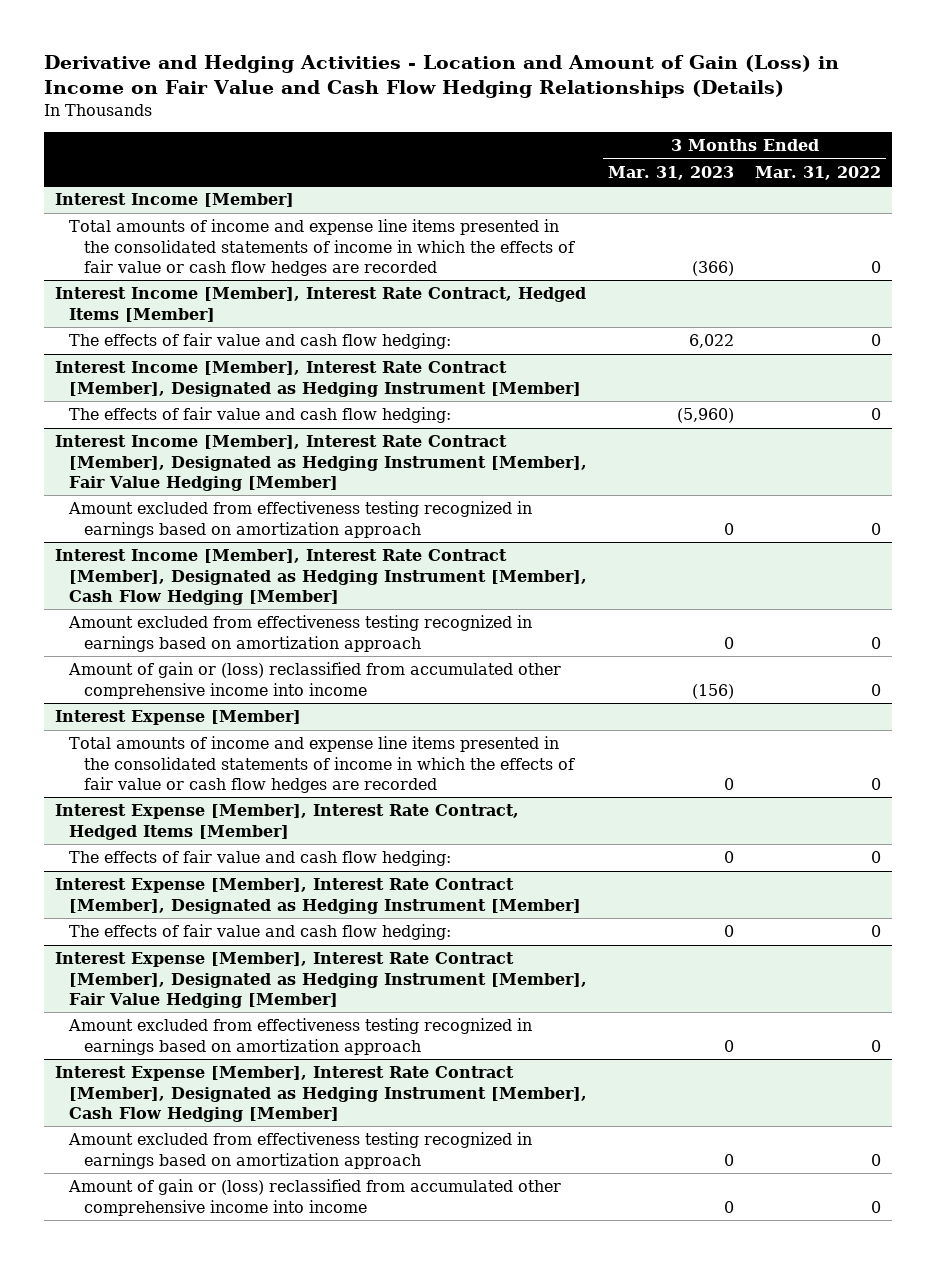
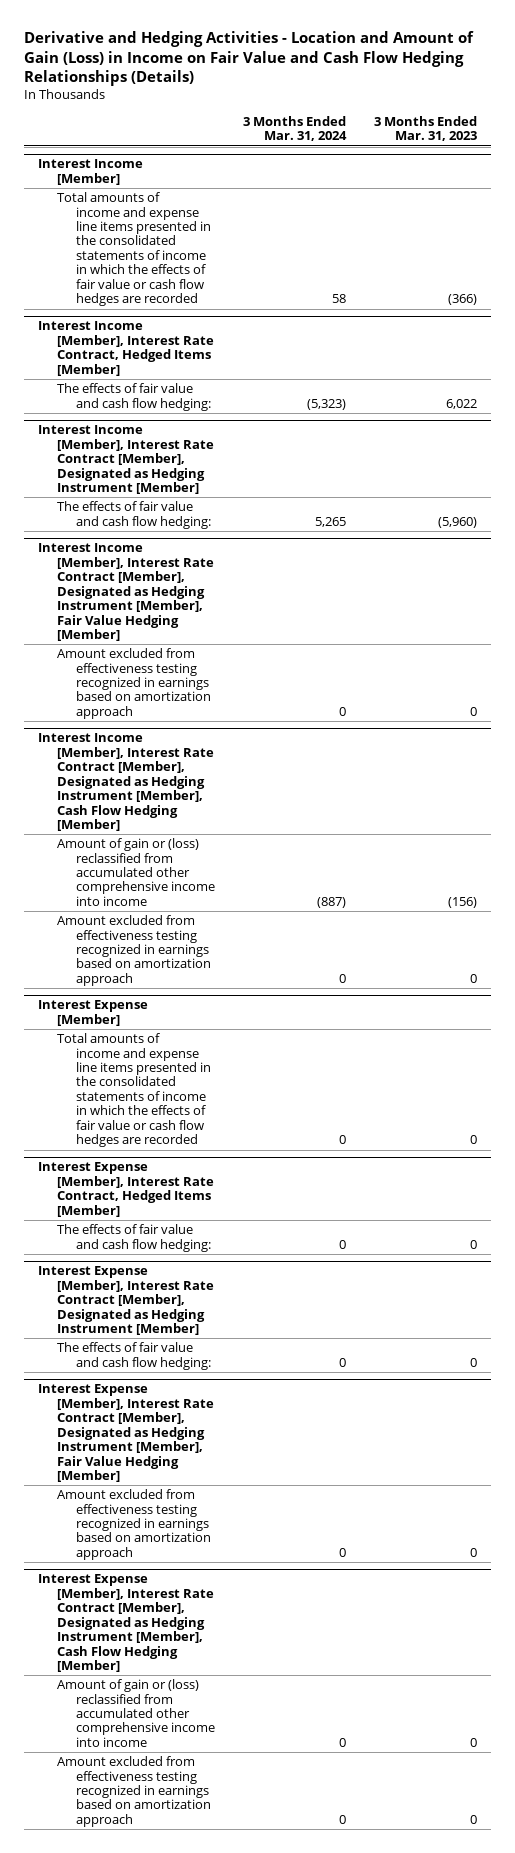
[755,166,882,181] Mar. 31, 2022 -> none
none -> [243,115,348,142] 3 Months Ended Mar. 31, 2024
[68,615,533,652] Amount excluded from effectiveness testing recognized in earnings based on amortization approach -> [56,915,212,986] Amount excluded from effectiveness testing recognized in earnings based on amortization approach
[68,1132,533,1169] Amount excluded from effectiveness testing recognized in earnings based on amortization approach -> [56,1756,212,1827] Amount excluded from effectiveness testing recognized in earnings based on amortization approach

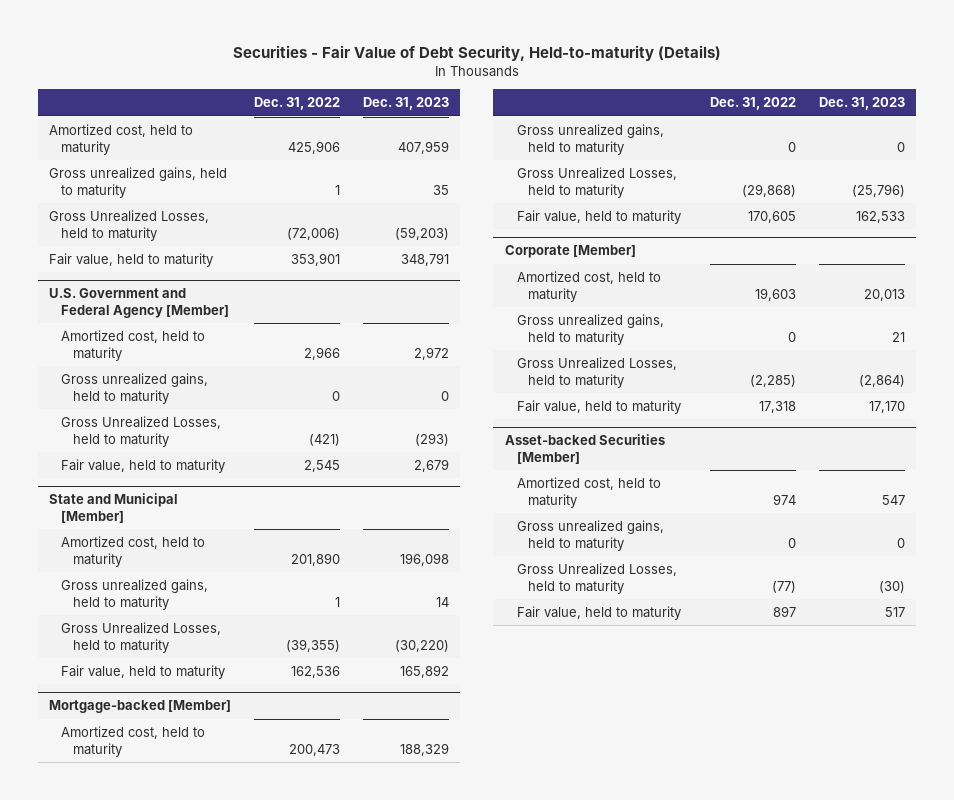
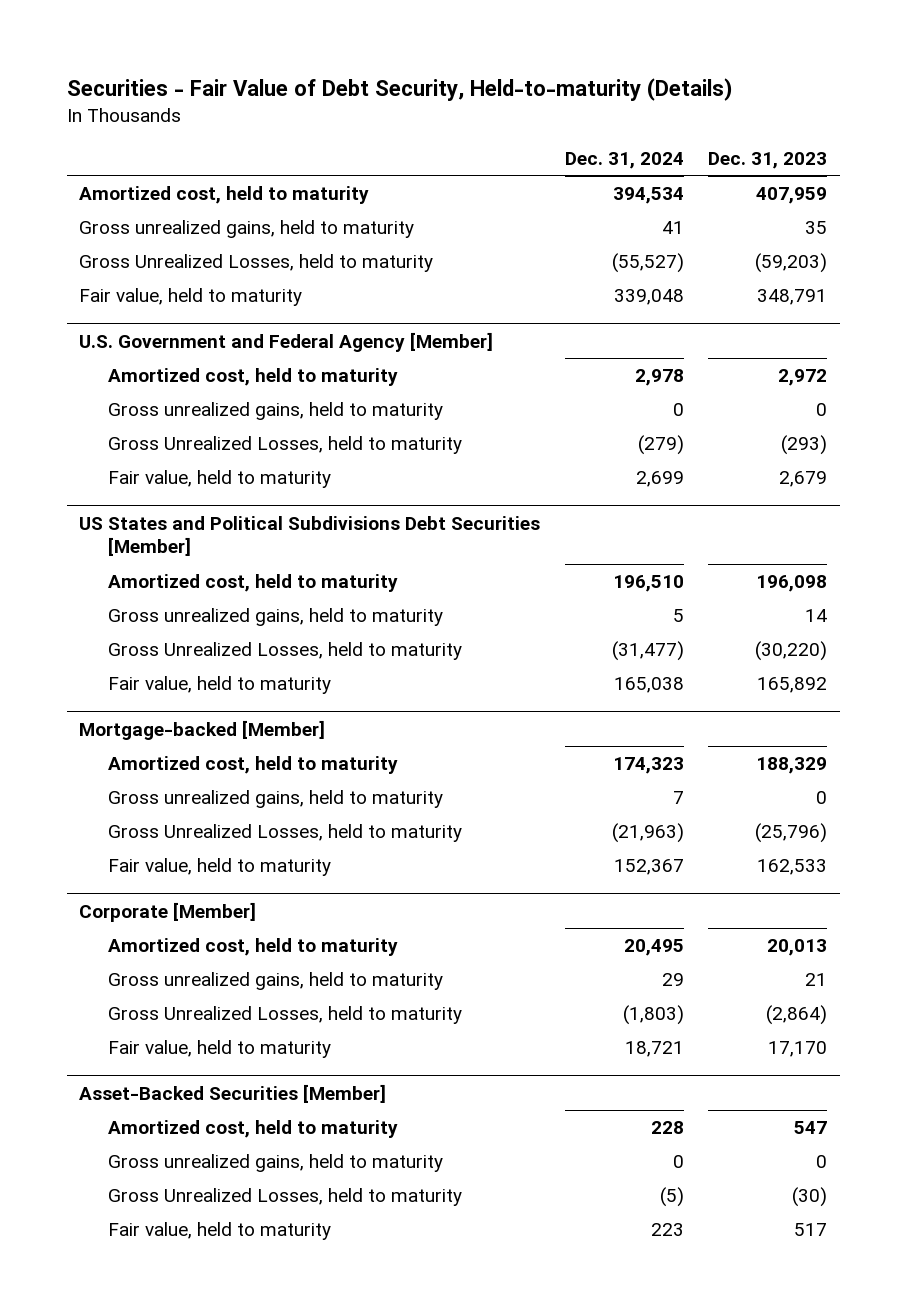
[253,97,340,111] Dec. 31, 2022 -> none
none -> [564,152,684,170] Dec. 31, 2024
[49,493,179,523] State and Municipal [Member] -> [79,515,541,557] US States and Political Subdivisions Debt Securities [Member]
[504,434,665,464] Asset-backed Securities [Member] -> [79,1083,387,1103] Asset-Backed Securities [Member]

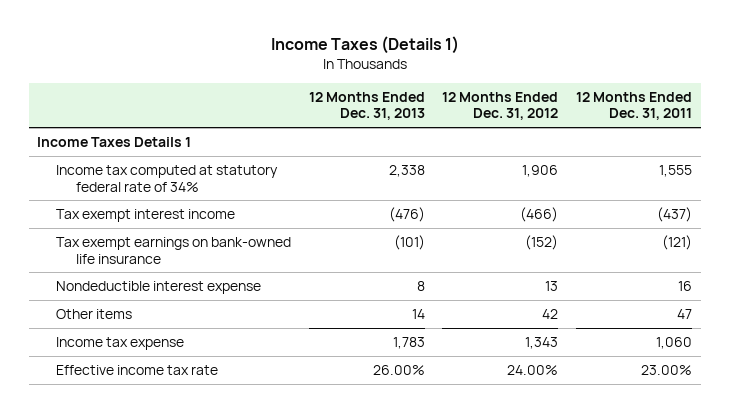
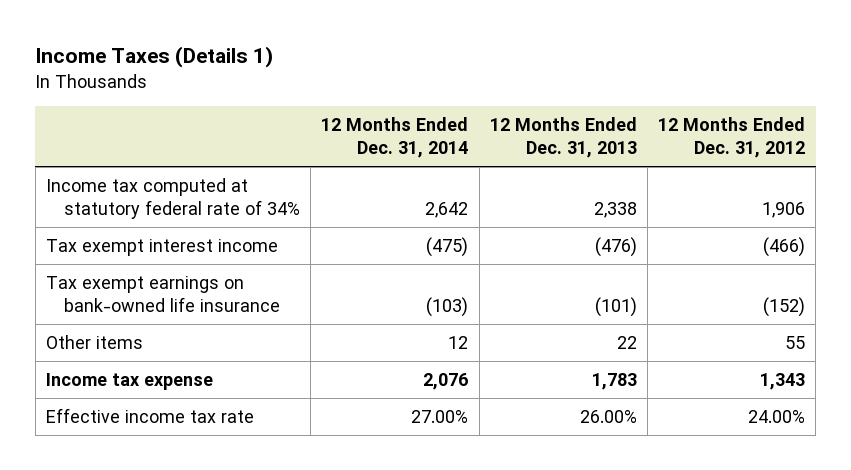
[575,91,692,121] 12 Months Ended Dec. 31, 2011 -> none
none -> [321,117,469,158] 12 Months Ended Dec. 31, 2014
[37,136,192,147] Income Taxes Details 1 -> none
[56,280,262,294] Nondeductible interest expense -> none
[411,308,425,319] 14 -> [616,336,637,350] 22
[542,308,559,319] 42 -> [785,336,806,350] 55

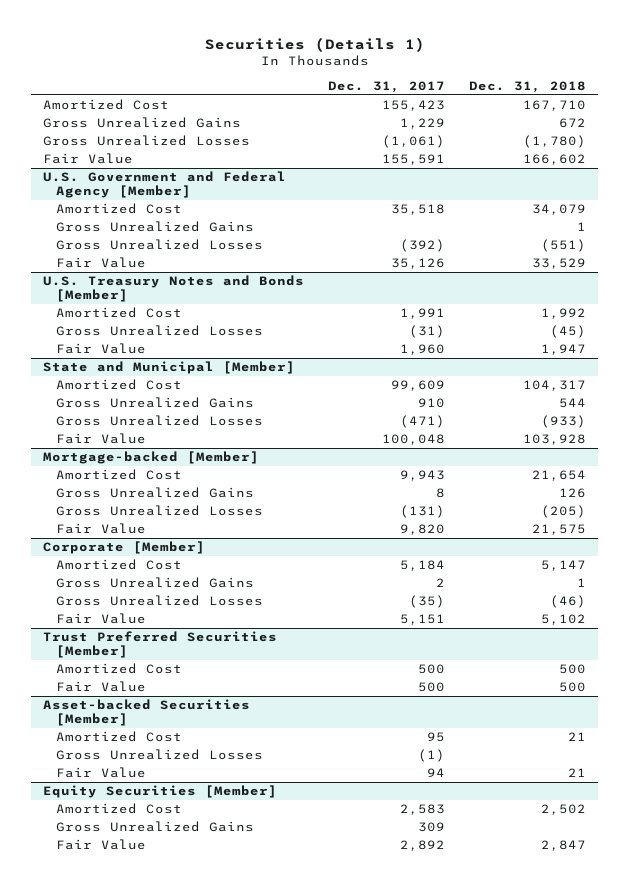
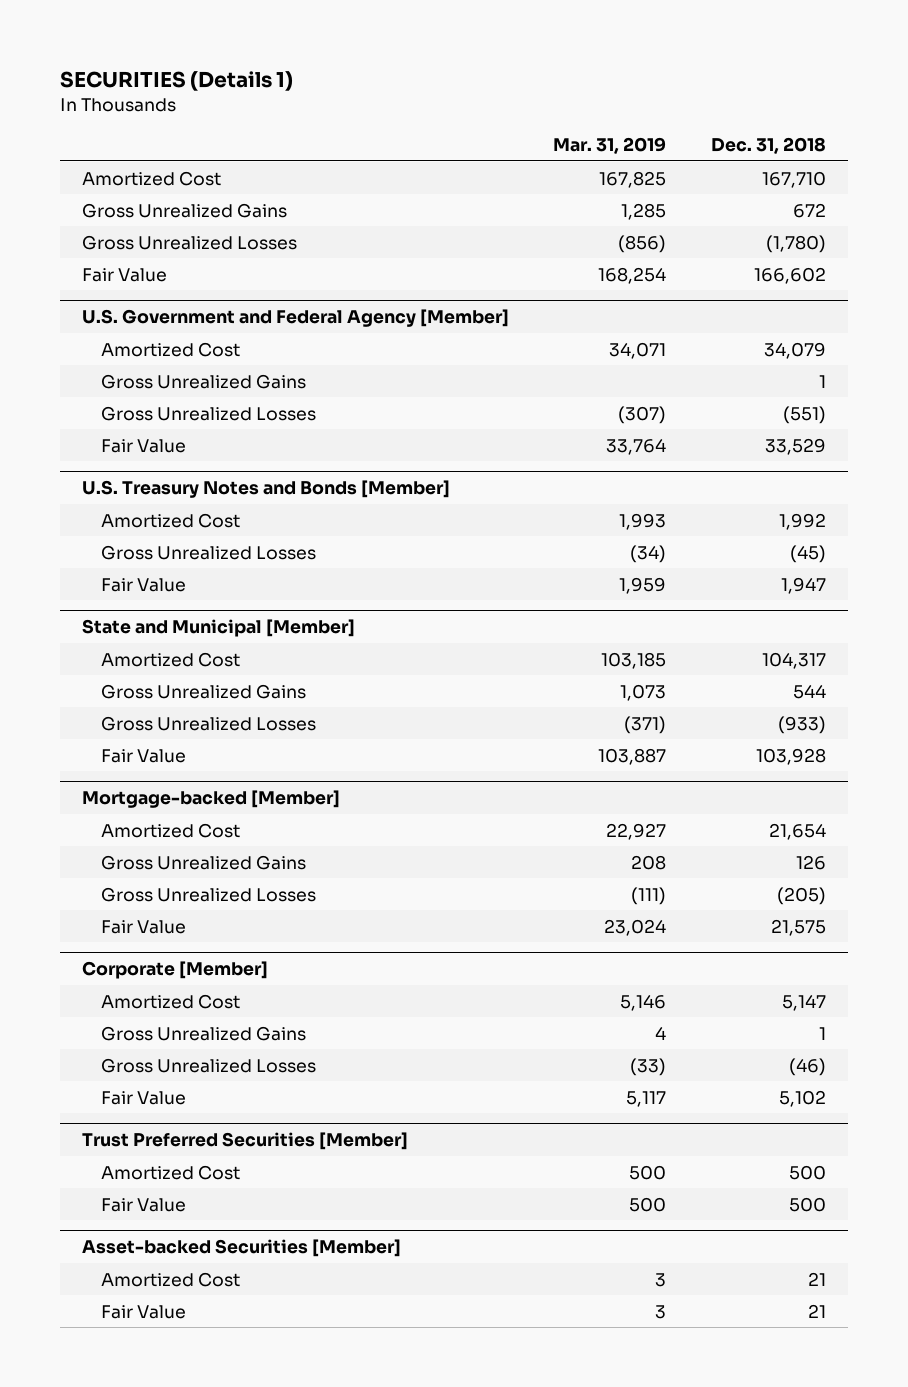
[204,37,425,53] Securities (Details 1) -> [59,70,293,91] SECURITIES (Details 1)
[328,81,446,94] Dec. 31, 2017 -> none
none -> [553,137,667,155] Mar. 31, 2019
[55,749,263,761] Gross Unrealized Losses -> none
[42,785,277,799] Equity Securities [Member] -> none
[55,803,182,815] Amortized Cost -> none
[55,821,254,833] Gross Unrealized Gains -> none
[55,839,146,851] Fair Value -> none

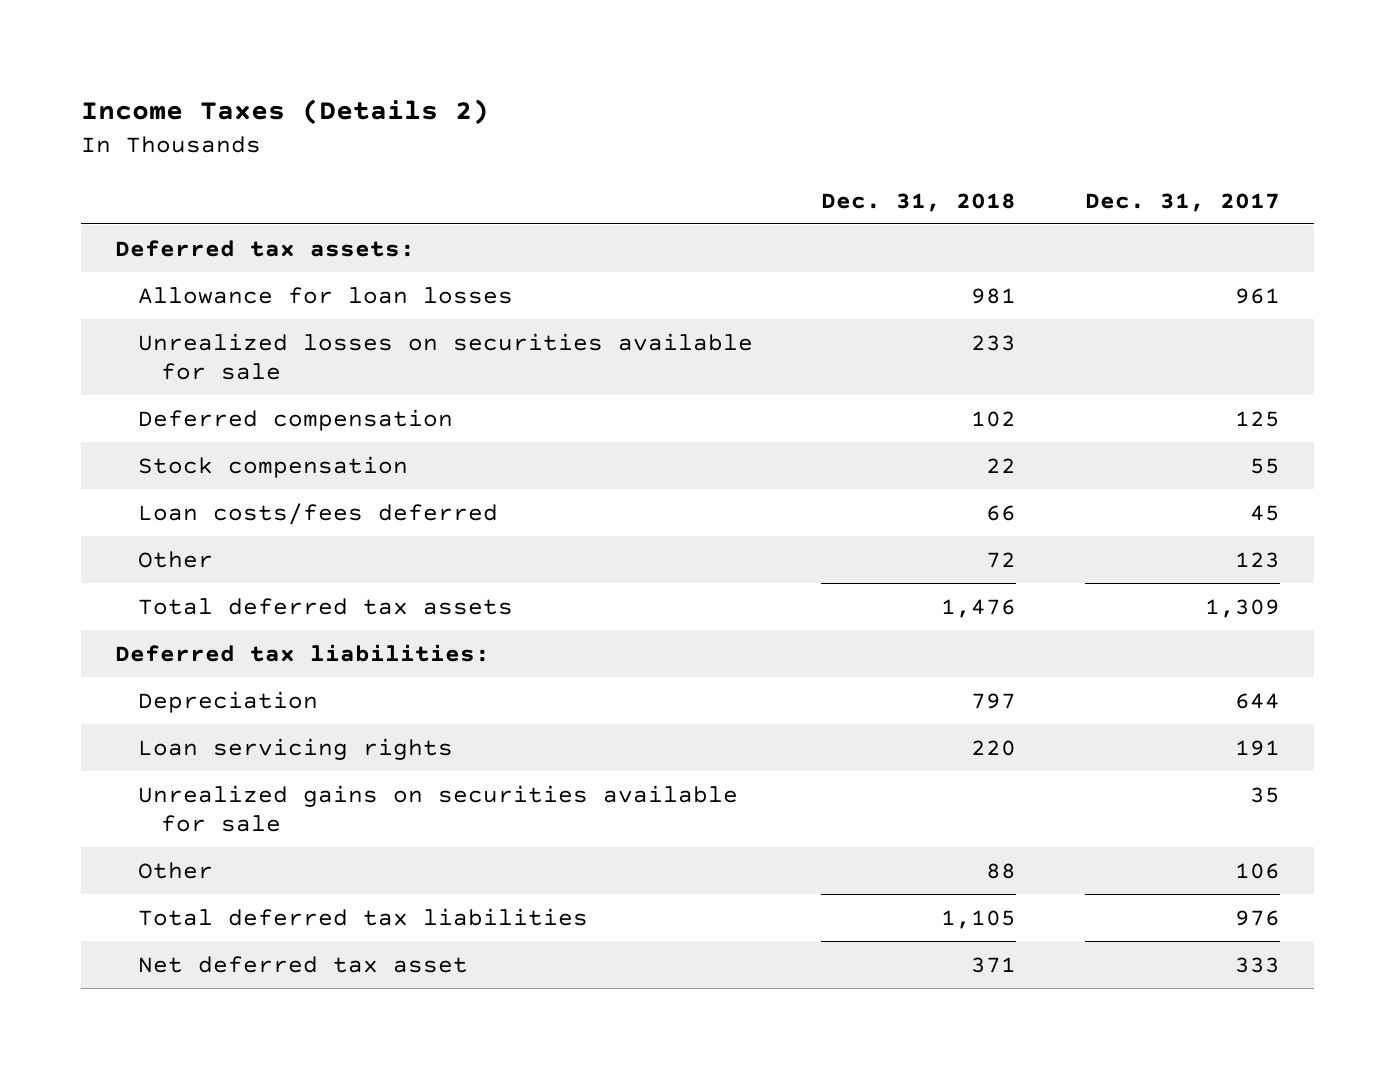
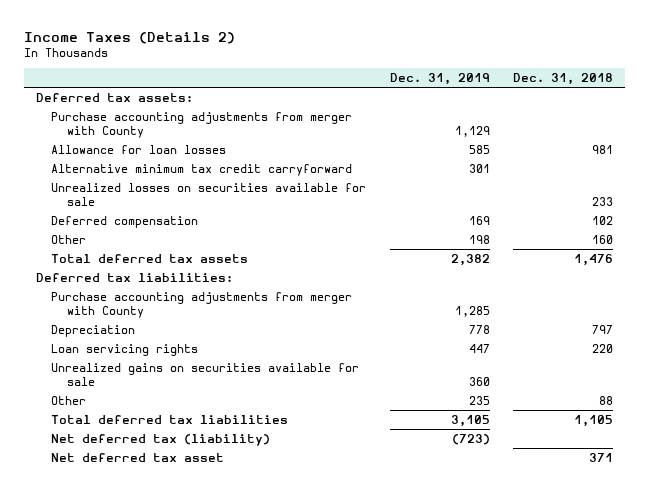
[1084,192,1280,212] Dec. 31, 2017 -> none
none -> [389,73,490,86] Dec. 31, 2019
none -> [51,111,353,138] Purchase accounting adjustments from merger with County
none -> [51,163,353,176] Alternative minimum tax credit carryforward
[137,455,408,478] Stock compensation -> none
[137,502,498,525] Loan costs/fees deferred -> none
[986,551,1017,568] 72 -> [592,234,614,244] 160
none -> [51,291,353,318] Purchase accounting adjustments from merger with County
none -> [51,433,271,446] Net deferred tax (liability)

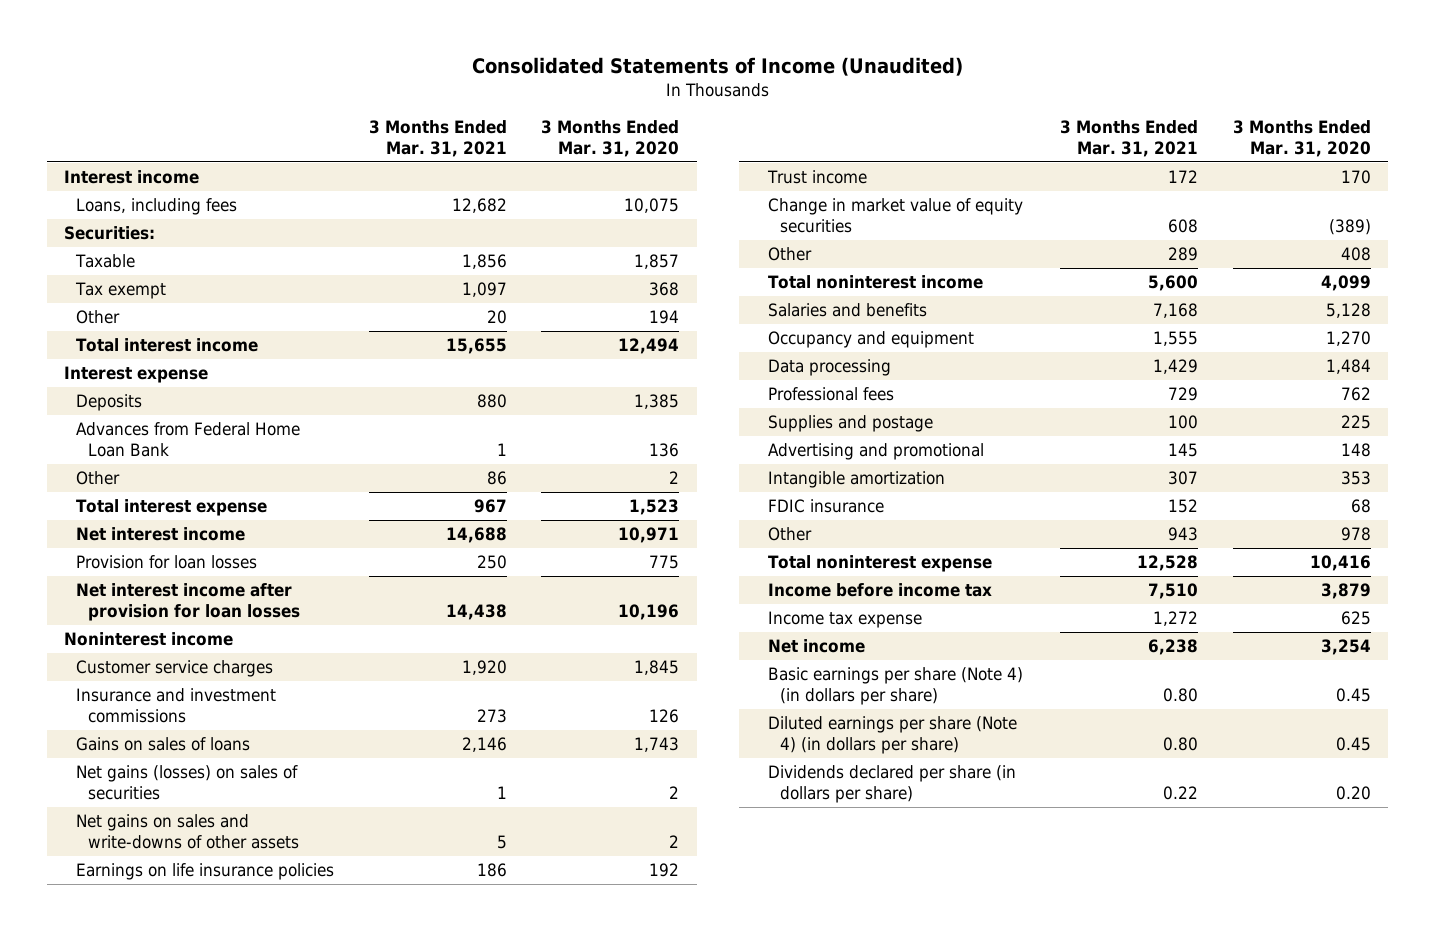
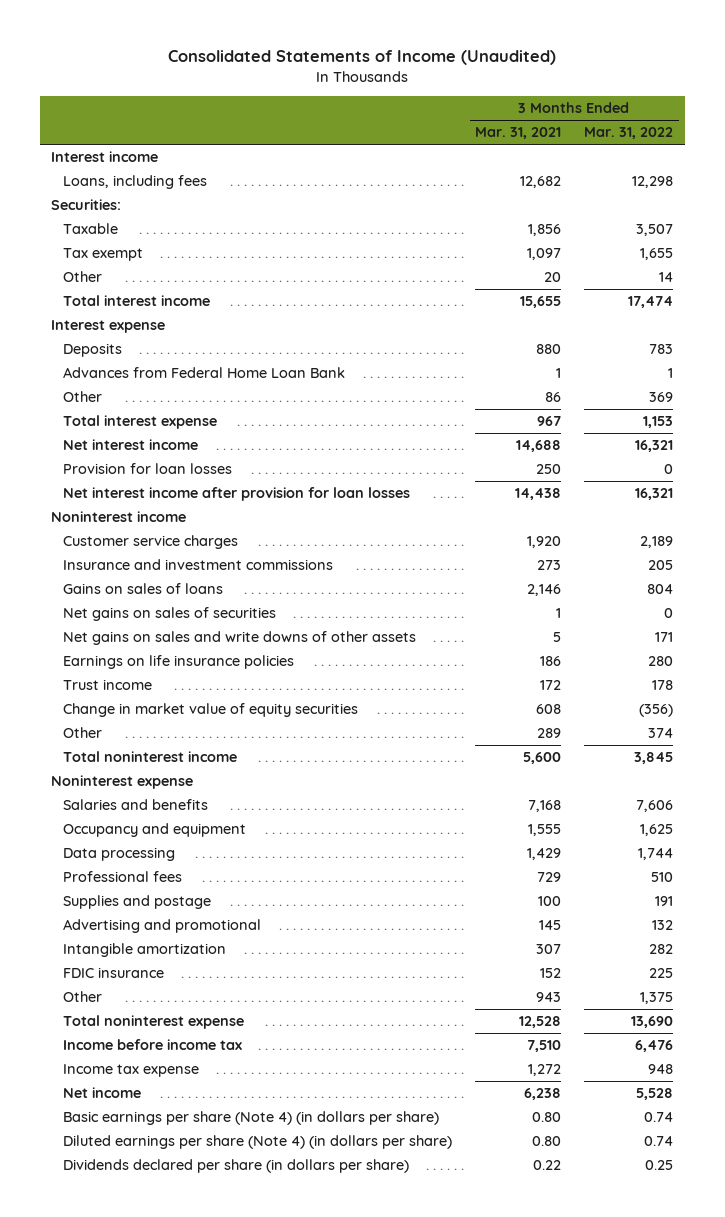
[541,120,680,157] 3 Months Ended Mar. 31, 2020 -> none
none -> [584,127,674,140] Mar. 31, 2022
[76,765,299,801] Net gains (losses) on sales of securities -> [63,607,277,622] Net gains on sales of securities
[76,814,300,850] Net gains on sales and write-downs of other assets -> [63,631,417,646] Net gains on sales and write downs of other assets
none -> [51,775,194,790] Noninterest expense

